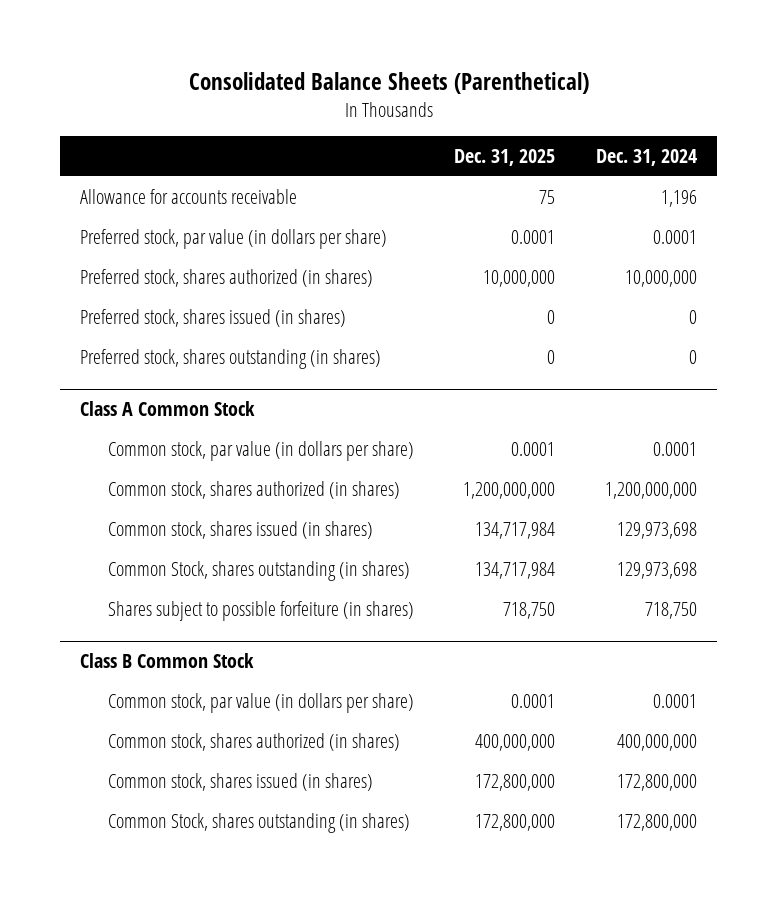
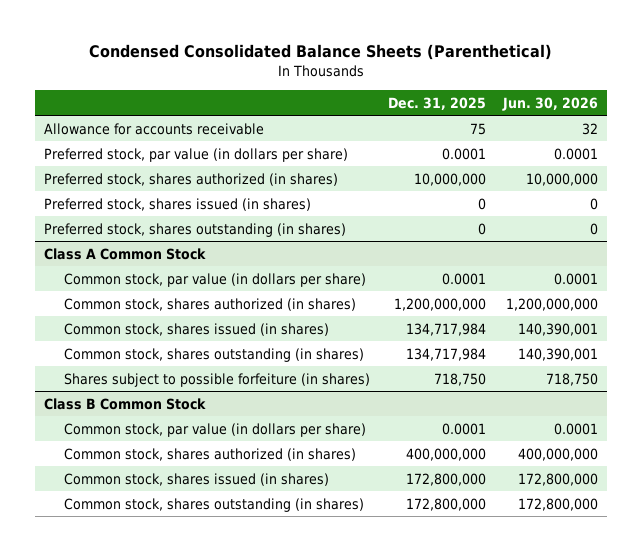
[188,72,589,95] Consolidated Balance Sheets (Parenthetical) -> [89,44,553,61] Condensed Consolidated Balance Sheets (Parenthetical)
[596,148,698,166] Dec. 31, 2024 -> none
none -> [502,96,599,111] Jun. 30, 2026
[107,560,410,581] Common Stock, shares outstanding (in shares) -> [63,347,364,362] Common stock, shares outstanding (in shares)
[107,812,410,833] Common Stock, shares outstanding (in shares) -> [63,497,364,512] Common stock, shares outstanding (in shares)

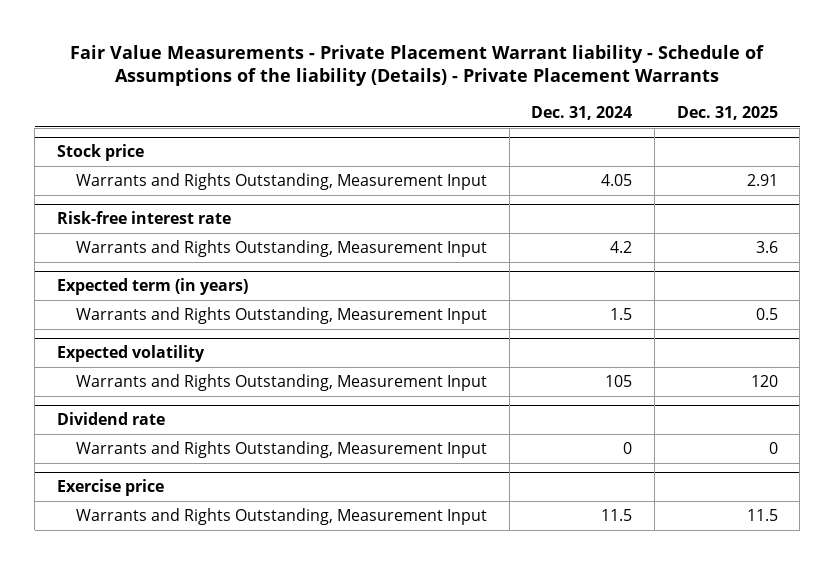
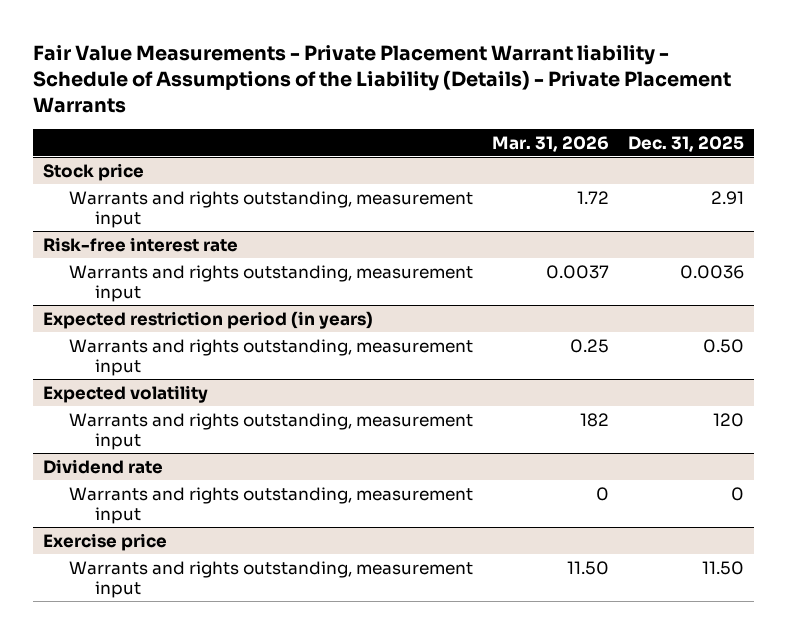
[70,44,765,87] Fair Value Measurements - Private Placement Warrant liability - Schedule of Assumptions of the liability (Details) - Private Placement Warrants -> [33,44,732,114] Fair Value Measurements - Private Placement Warrant liability - Schedule of Assumptions of the Liability (Details) - Private Placement Warrants
[531,105,633,120] Dec. 31, 2024 -> none
none -> [492,135,610,152] Mar. 31, 2026
[76,172,488,190] Warrants and Rights Outstanding, Measurement Input -> [68,190,473,228] Warrants and rights outstanding, measurement input
[76,239,488,257] Warrants and Rights Outstanding, Measurement Input -> [68,264,473,302] Warrants and rights outstanding, measurement input
[755,240,778,253] 3.6 -> [680,264,745,279] 0.0036
[56,278,248,296] Expected term (in years) -> [42,310,373,329] Expected restriction period (in years)
[76,306,488,324] Warrants and Rights Outstanding, Measurement Input -> [68,338,473,376] Warrants and rights outstanding, measurement input
[755,307,778,320] 0.5 -> [703,338,745,353] 0.50
[76,373,488,391] Warrants and Rights Outstanding, Measurement Input -> [68,412,473,450] Warrants and rights outstanding, measurement input
[76,440,488,458] Warrants and Rights Outstanding, Measurement Input -> [68,486,473,524] Warrants and rights outstanding, measurement input
[76,507,488,525] Warrants and Rights Outstanding, Measurement Input -> [68,560,473,598] Warrants and rights outstanding, measurement input
[746,508,778,521] 11.5 -> [702,560,745,575] 11.50

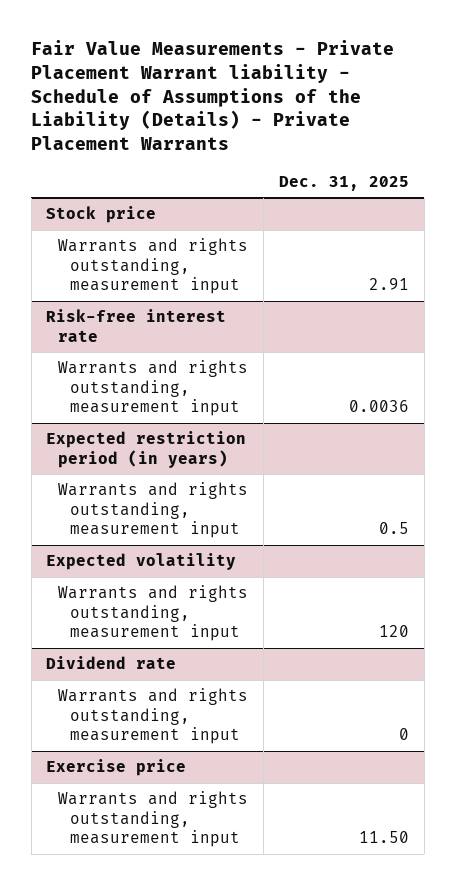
[492,135,610,152] Mar. 31, 2026 -> none
[703,338,745,353] 0.50 -> [379,522,410,535] 0.5

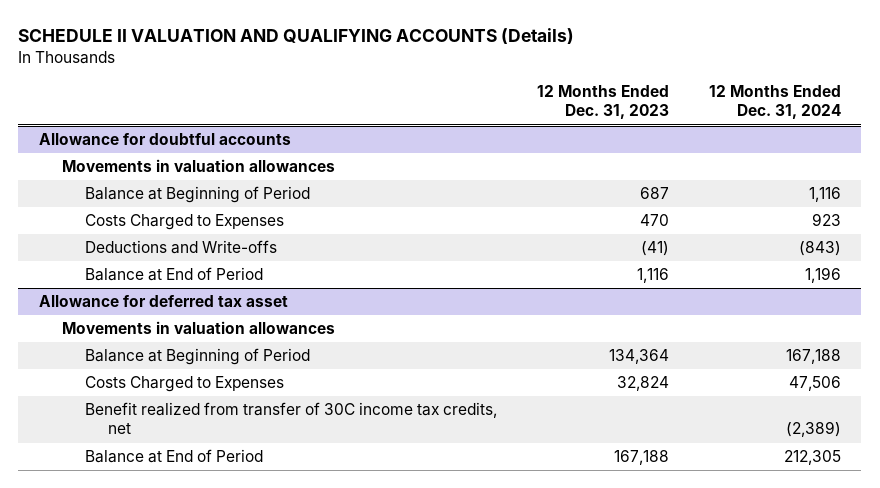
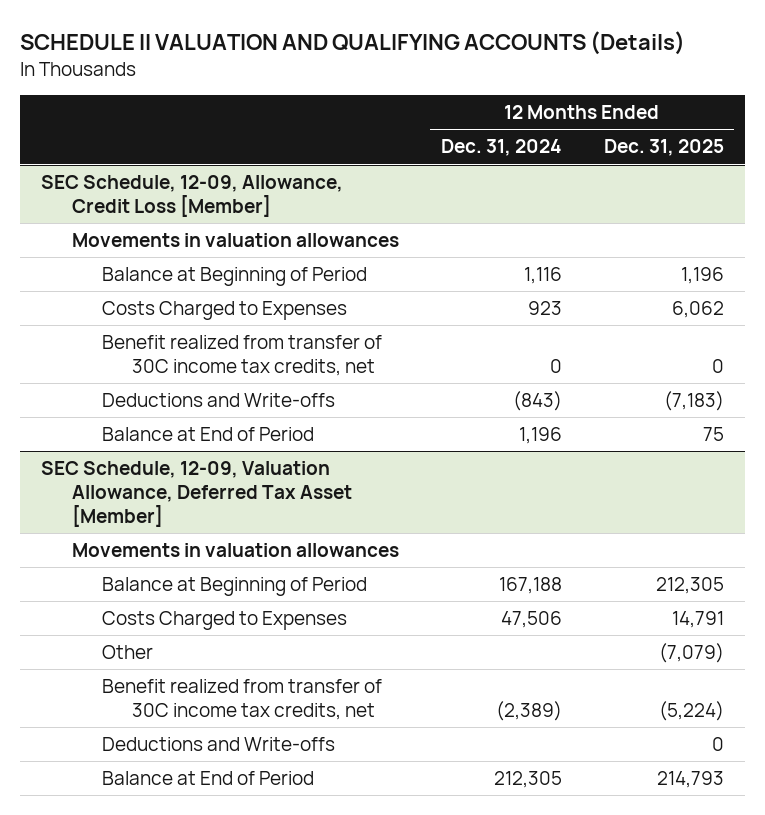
[537,85,670,120] 12 Months Ended Dec. 31, 2023 -> none
none -> [603,139,724,157] Dec. 31, 2025
[38,133,291,146] Allowance for doubtful accounts -> [41,175,344,218] SEC Schedule, 12-09, Allowance, Credit Loss [Member]
none -> [102,335,383,377] Benefit realized from transfer of 30C income tax credits, net
[38,295,288,308] Allowance for deferred tax asset -> [41,461,352,528] SEC Schedule, 12-09, Valuation Allowance, Deferred Tax Asset [Member]
none -> [102,645,154,660] Other
none -> [102,737,336,752] Deductions and Write-offs

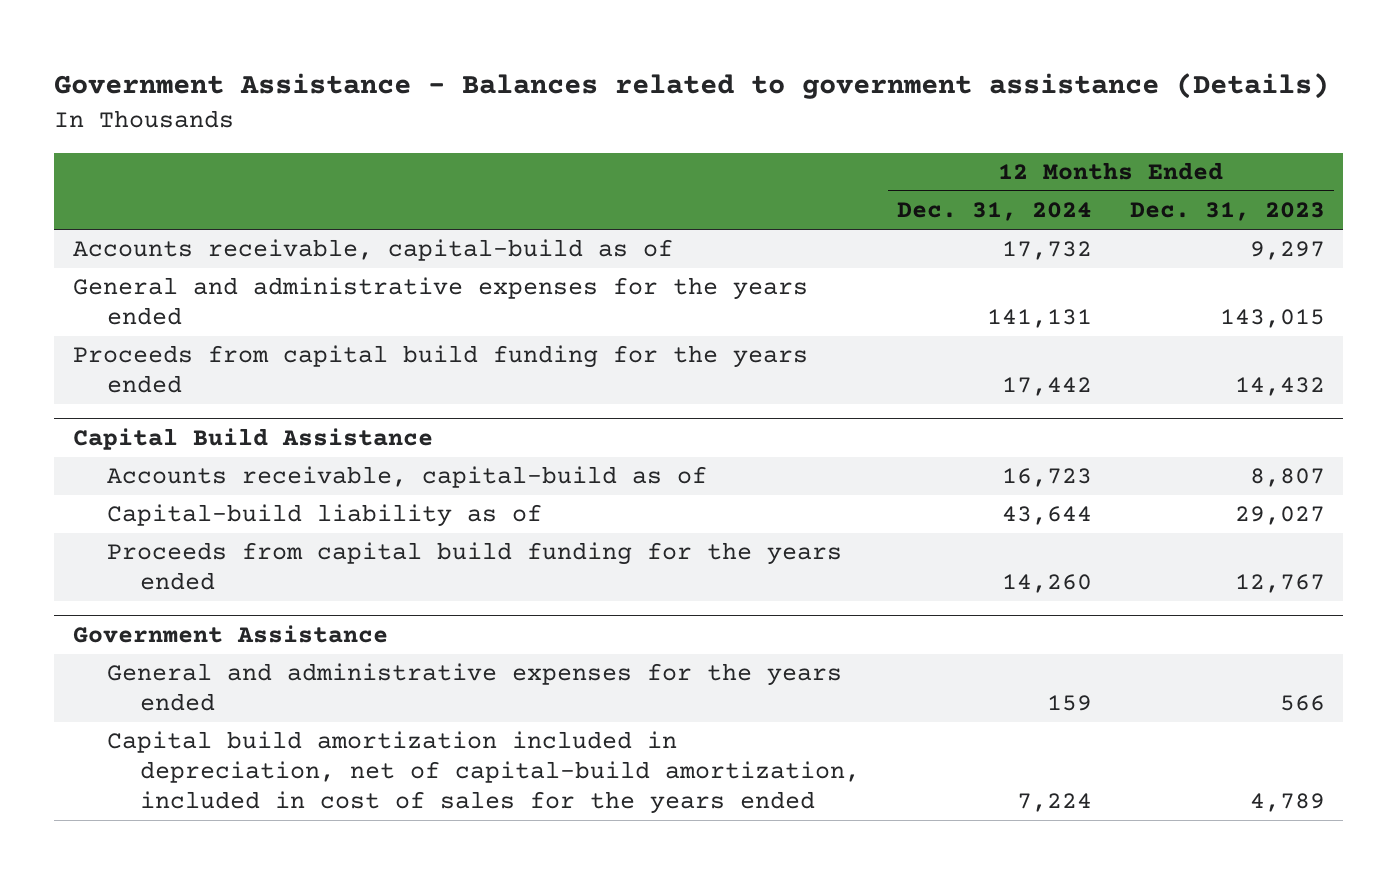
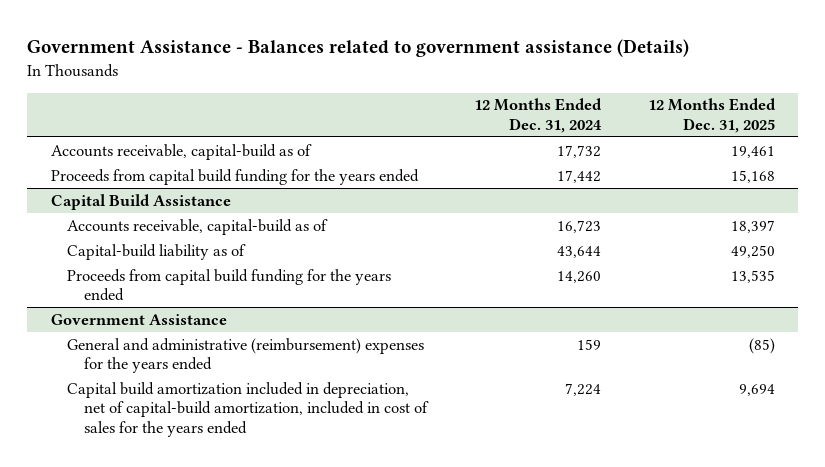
[1129,202,1325,222] Dec. 31, 2023 -> none
none -> [647,98,776,133] 12 Months Ended Dec. 31, 2025
[72,277,808,326] General and administrative expenses for the years ended -> none
[106,663,842,712] General and administrative expenses for the years ended -> [67,337,425,374] General and administrative (reimbursement) expenses for the years ended

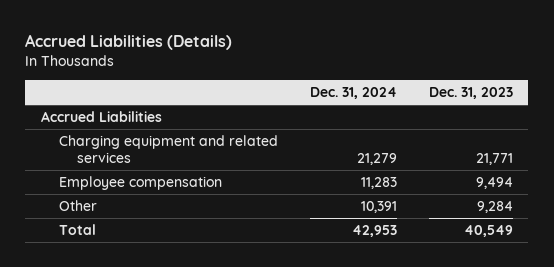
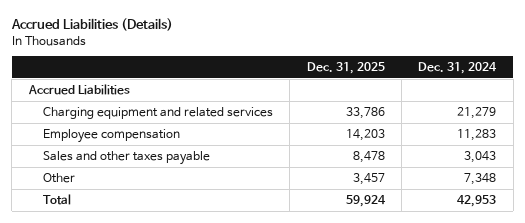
[428,86,513,99] Dec. 31, 2023 -> none
none -> [306,61,385,74] Dec. 31, 2025
none -> [42,150,210,165] Sales and other taxes payable
[360,200,397,213] 10,391 -> [464,172,497,185] 7,348

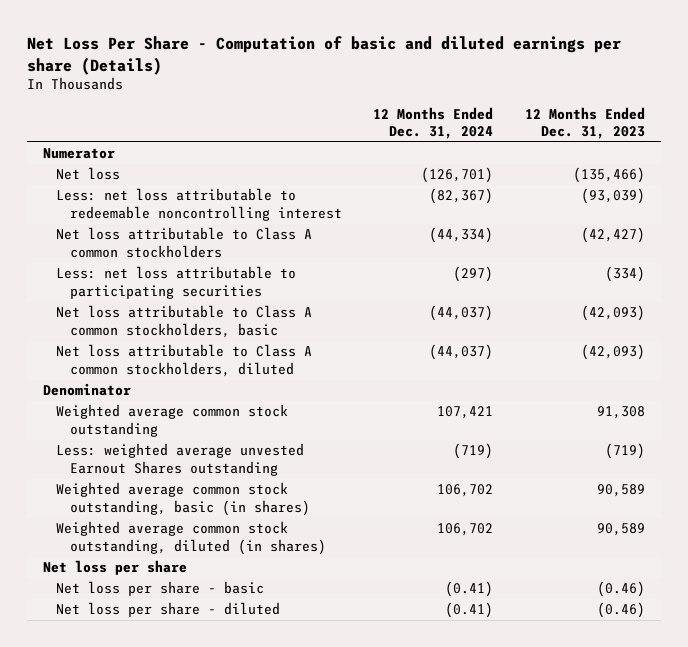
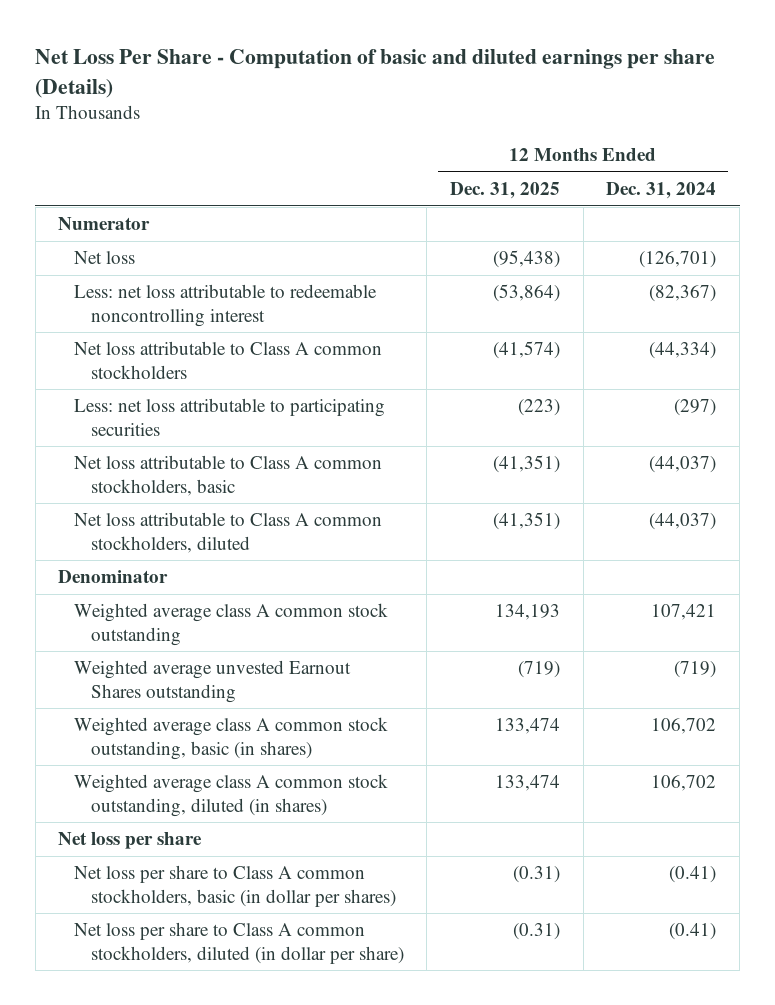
[524,106,645,140] 12 Months Ended Dec. 31, 2023 -> none
none -> [449,182,560,200] Dec. 31, 2025
[56,404,289,437] Weighted average common stock outstanding -> [74,603,389,646] Weighted average class A common stock outstanding
[56,443,305,476] Less: weighted average unvested Earnout Shares outstanding -> [74,660,352,703] Weighted average unvested Earnout Shares outstanding
[56,482,310,516] Weighted average common stock outstanding, basic (in shares) -> [74,717,389,760] Weighted average class A common stock outstanding, basic (in shares)
[56,521,326,555] Weighted average common stock outstanding, diluted (in shares) -> [74,774,389,817] Weighted average class A common stock outstanding, diluted (in shares)
[56,581,265,597] Net loss per share - basic -> [74,865,396,907] Net loss per share to Class A common stockholders, basic (in dollar per shares)
[56,602,281,618] Net loss per share - diluted -> [74,922,404,964] Net loss per share to Class A common stockholders, diluted (in dollar per share)

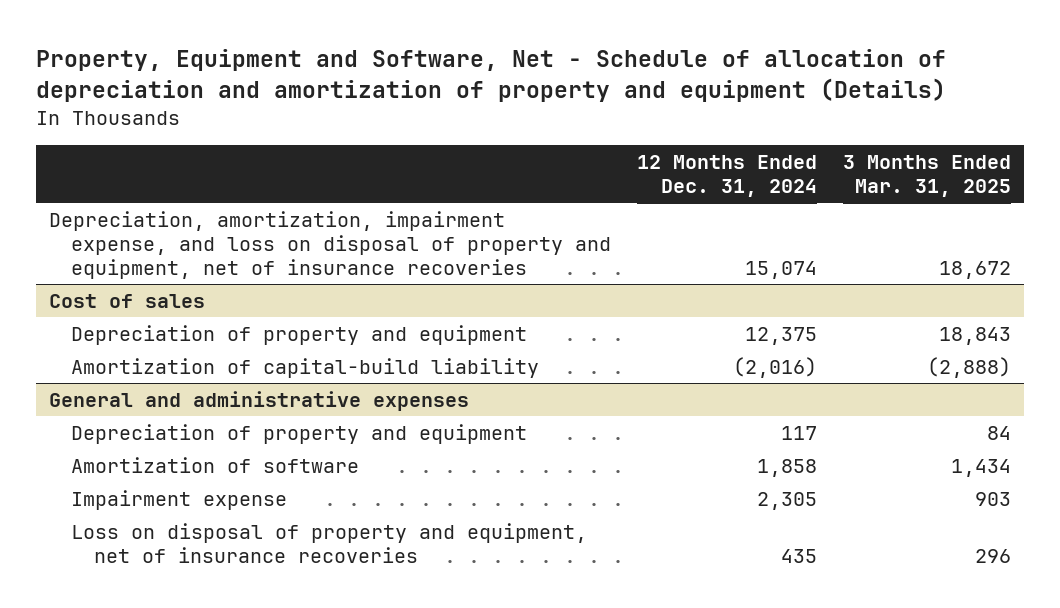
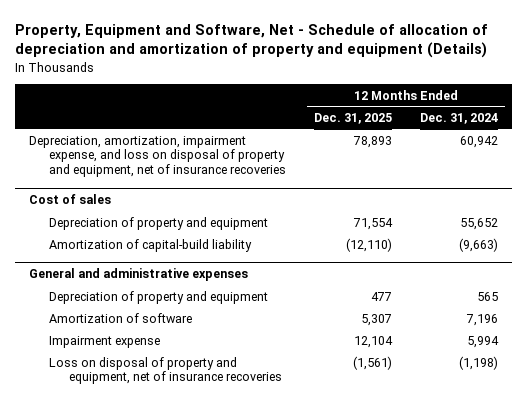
[842,154,1011,198] 3 Months Ended Mar. 31, 2025 -> none
none -> [313,112,392,124] Dec. 31, 2025
[744,261,817,280] 15,074 -> [459,135,498,148] 60,942
[744,326,817,345] 12,375 -> [459,217,498,230] 55,652
[732,356,817,378] (2,016) -> [458,237,498,252] (9,663)
[780,425,817,440] 117 -> [476,291,498,301] 565
[756,458,817,477] 1,858 -> [465,313,498,326] 7,196
[756,491,817,510] 2,305 -> [466,335,499,348] 5,994
[780,548,817,563] 435 -> [458,355,498,370] (1,198)

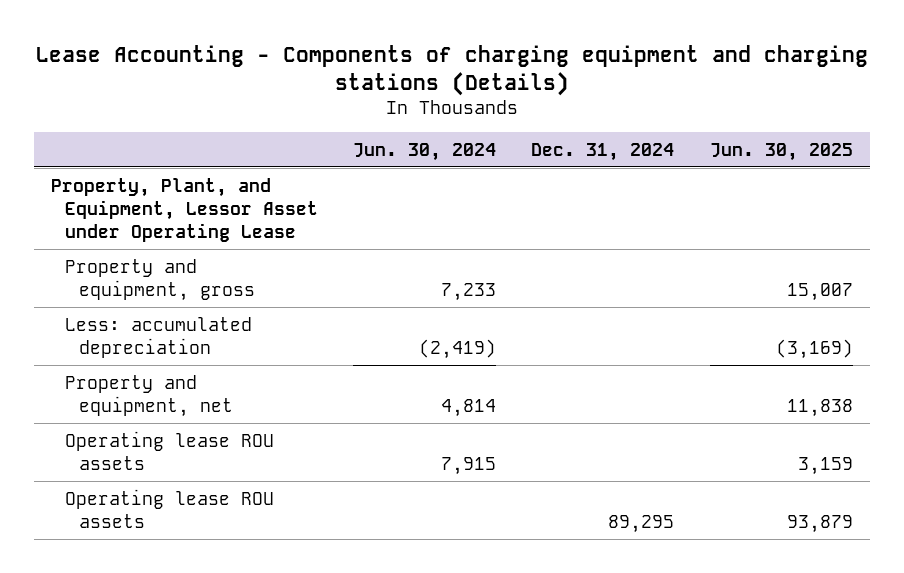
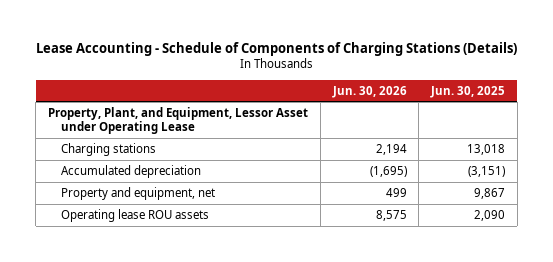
[36,44,869,96] Lease Accounting - Components of charging equipment and charging stations (Details) -> [35,42,517,57] Lease Accounting - Schedule of Components of Charging Stations (Details)
[353,142,497,161] Jun. 30, 2024 -> none
[531,142,675,161] Dec. 31, 2024 -> none
none -> [331,85,407,98] Jun. 30, 2026
[65,258,256,301] Property and equipment, gross -> none
[65,488,275,528] Operating lease ROU assets -> none
none -> [61,142,157,156] Charging stations
[65,316,253,358] Less: accumulated depreciation -> [61,164,202,178] Accumulated depreciation
[775,338,853,359] (3,169) -> [468,165,506,177] (3,151)
[786,398,853,417] 11,838 -> [474,187,506,199] 9,867
[797,456,853,475] 3,159 -> [474,209,506,221] 2,090

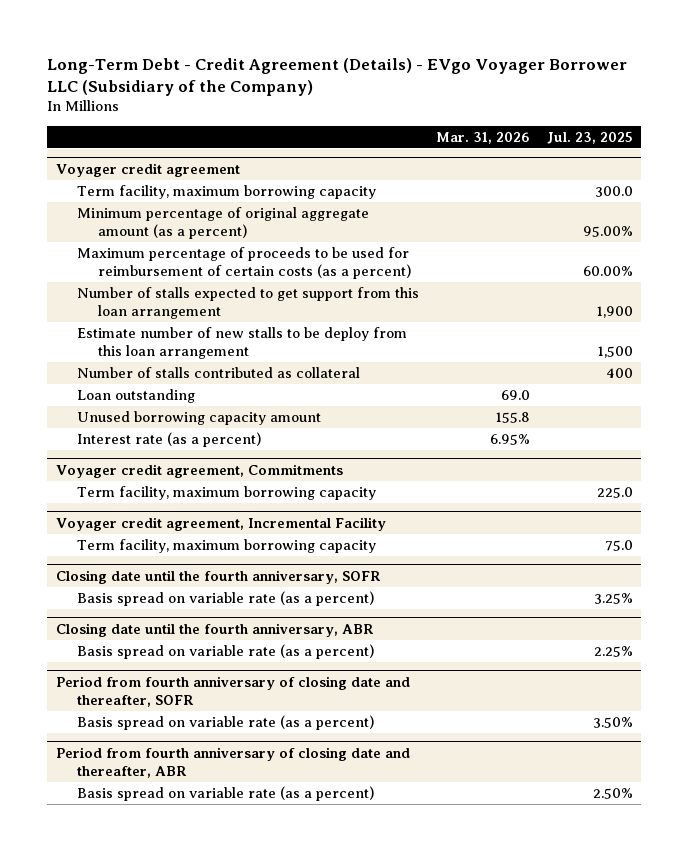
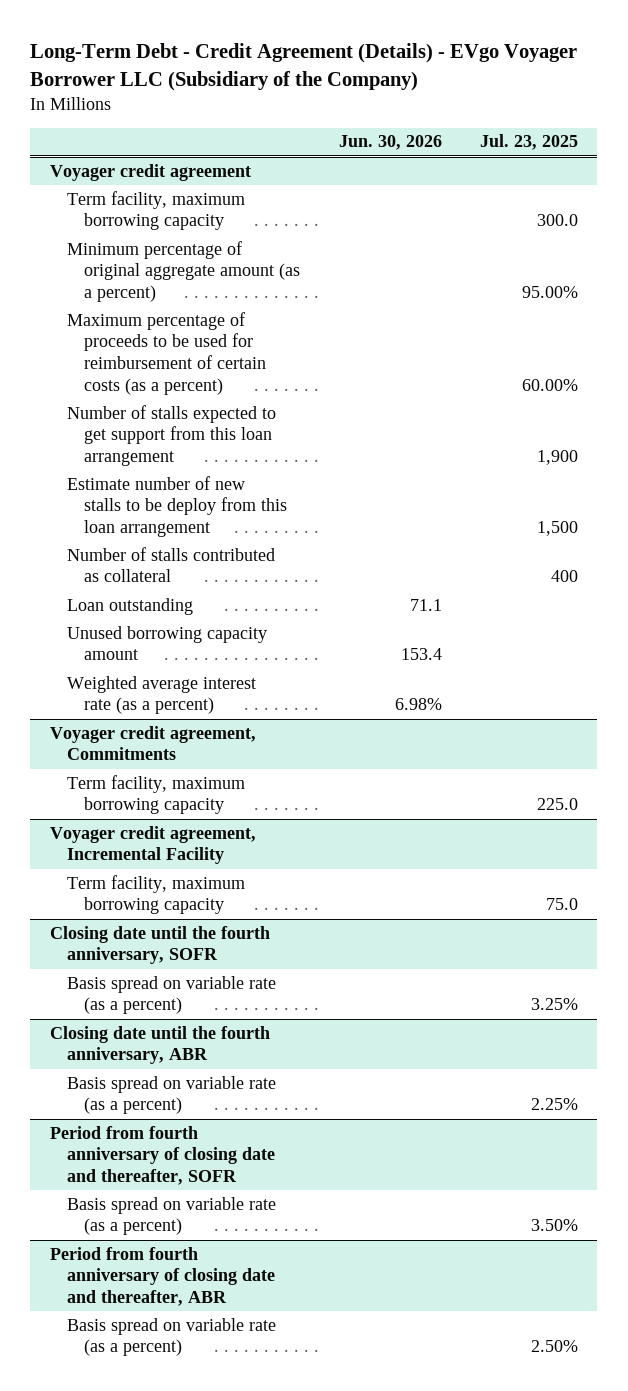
[435,131,530,144] Mar. 31, 2026 -> none
none -> [338,135,442,151] Jun. 30, 2026
[76,431,261,447] Interest rate (as a percent) -> [66,675,256,715] Weighted average interest rate (as a percent)

